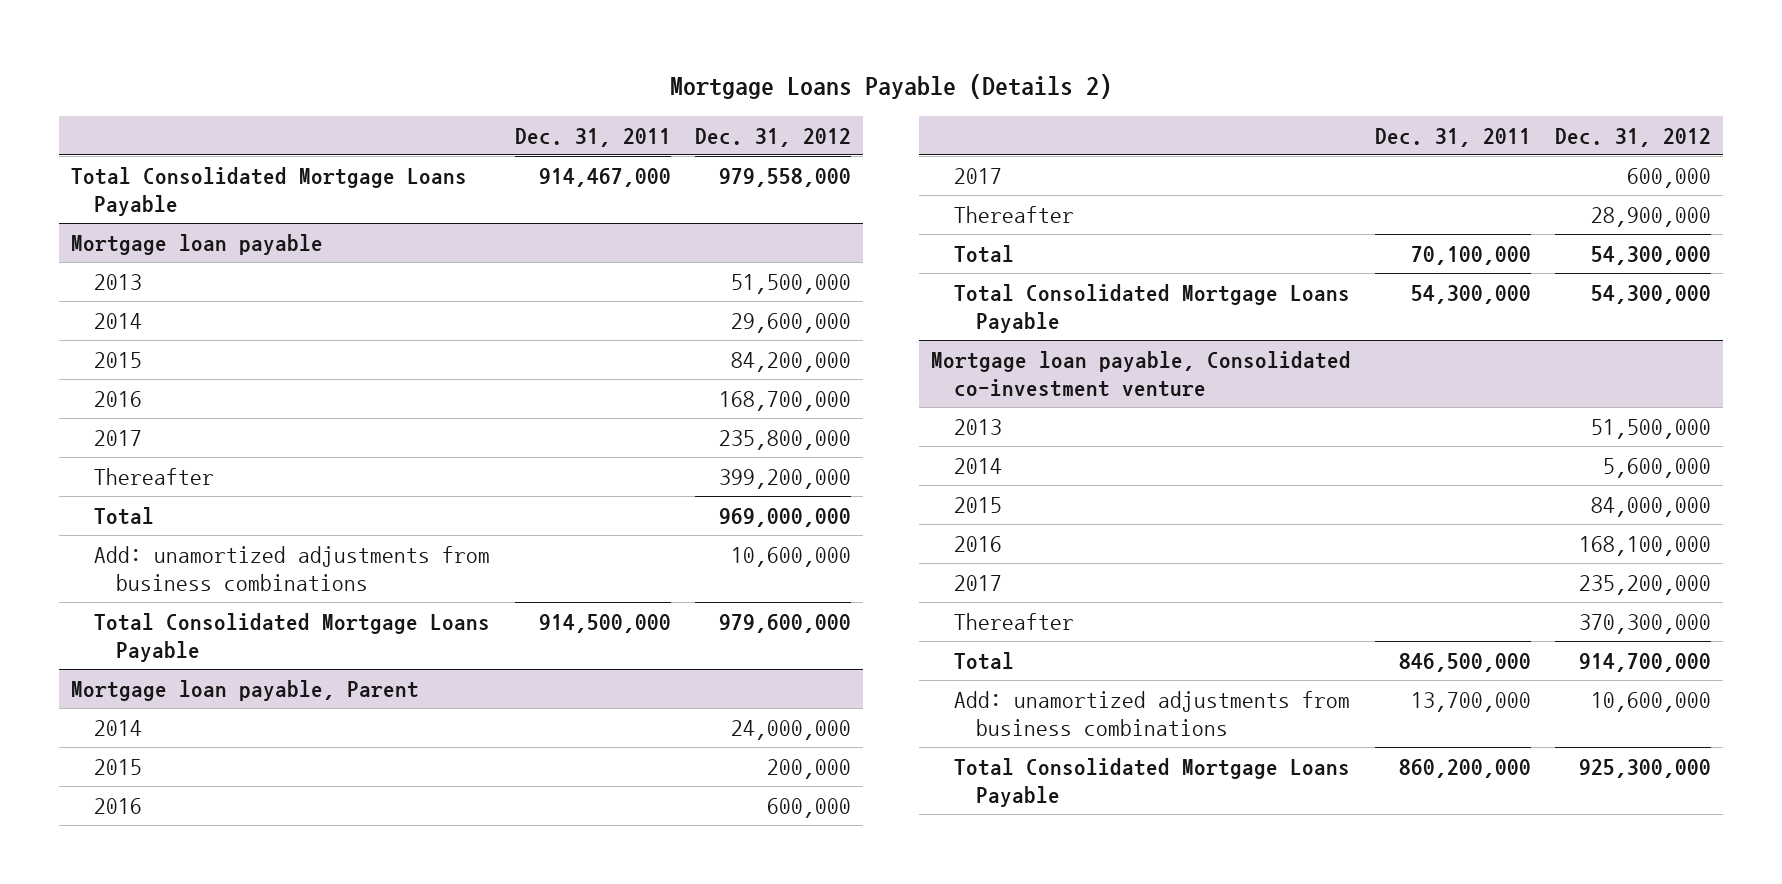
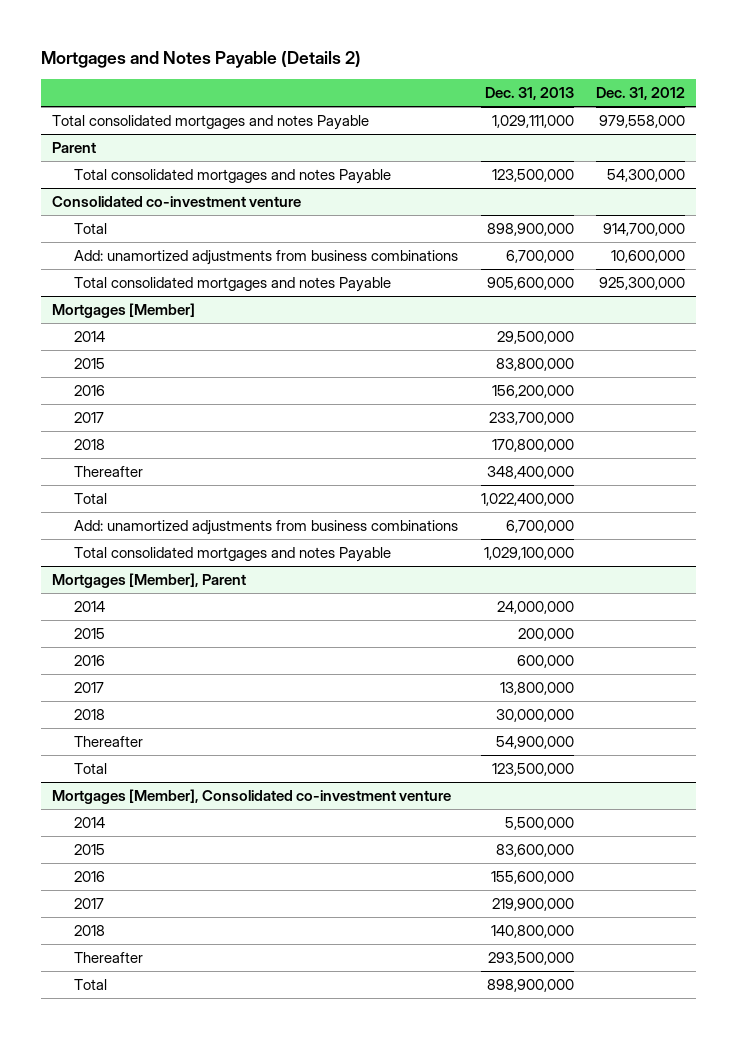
[669,73,1112,99] Mortgage Loans Payable (Details 2) -> [41,51,362,69] Mortgages and Notes Payable (Details 2)
[514,127,671,147] Dec. 31, 2011 -> none
none -> [484,87,574,101] Dec. 31, 2013
[70,233,323,255] Mortgage loan payable -> none
[93,273,142,290] 2013 -> none
[93,312,142,329] 2014 -> none
[93,351,142,368] 2015 -> none
[93,390,142,407] 2016 -> none
[93,429,142,446] 2017 -> none
[93,467,214,485] Thereafter -> none
[93,506,154,525] Total -> none
[93,545,490,591] Add: unamortized adjustments from business combinations -> none
[93,612,490,662] Total Consolidated Mortgage Loans Payable -> none
[93,719,142,736] 2014 -> none
[93,758,142,775] 2015 -> none
[93,797,142,814] 2016 -> none
[953,167,1002,184] 2017 -> none
[953,205,1074,223] Thereafter -> none
[953,244,1014,263] Total -> none
[953,418,1002,435] 2013 -> none
[953,457,1002,474] 2014 -> none
[953,496,1002,513] 2015 -> none
[953,535,1002,552] 2016 -> none
[953,574,1002,591] 2017 -> none
[953,612,1074,630] Thereafter -> none
[70,166,467,216] Total Consolidated Mortgage Loans Payable -> [52,115,370,131] Total consolidated mortgages and notes Payable
[70,679,419,701] Mortgage loan payable, Parent -> [52,142,97,154] Parent
[953,283,1350,333] Total Consolidated Mortgage Loans Payable -> [74,169,392,185] Total consolidated mortgages and notes Payable
[930,350,1351,397] Mortgage loan payable, Consolidated co-investment venture -> [52,196,302,208] Consolidated co-investment venture
[953,757,1350,807] Total Consolidated Mortgage Loans Payable -> [74,277,392,293] Total consolidated mortgages and notes Payable
none -> [52,303,196,319] Mortgages [Member]
none -> [74,331,106,343] 2014
none -> [74,358,106,370] 2015
none -> [74,385,106,397] 2016
none -> [74,412,105,424] 2017
none -> [74,439,106,451] 2018
none -> [74,466,144,478] Thereafter
none -> [74,493,108,505] Total
none -> [74,520,459,536] Add: unamortized adjustments from business combinations
none -> [74,547,392,563] Total consolidated mortgages and notes Payable
none -> [52,573,247,589] Mortgages [Member], Parent
none -> [74,601,106,613] 2014
none -> [74,628,106,640] 2015
none -> [74,655,106,667] 2016
none -> [74,682,105,694] 2017
none -> [74,709,106,721] 2018
none -> [74,736,144,748] Thereafter
none -> [74,763,108,775] Total
none -> [52,789,452,805] Mortgages [Member], Consolidated co-investment venture
none -> [74,817,106,829] 2014
none -> [74,844,106,856] 2015
none -> [74,871,106,883] 2016
none -> [74,898,105,910] 2017
none -> [74,925,106,937] 2018
none -> [74,952,144,964] Thereafter
none -> [74,979,108,991] Total

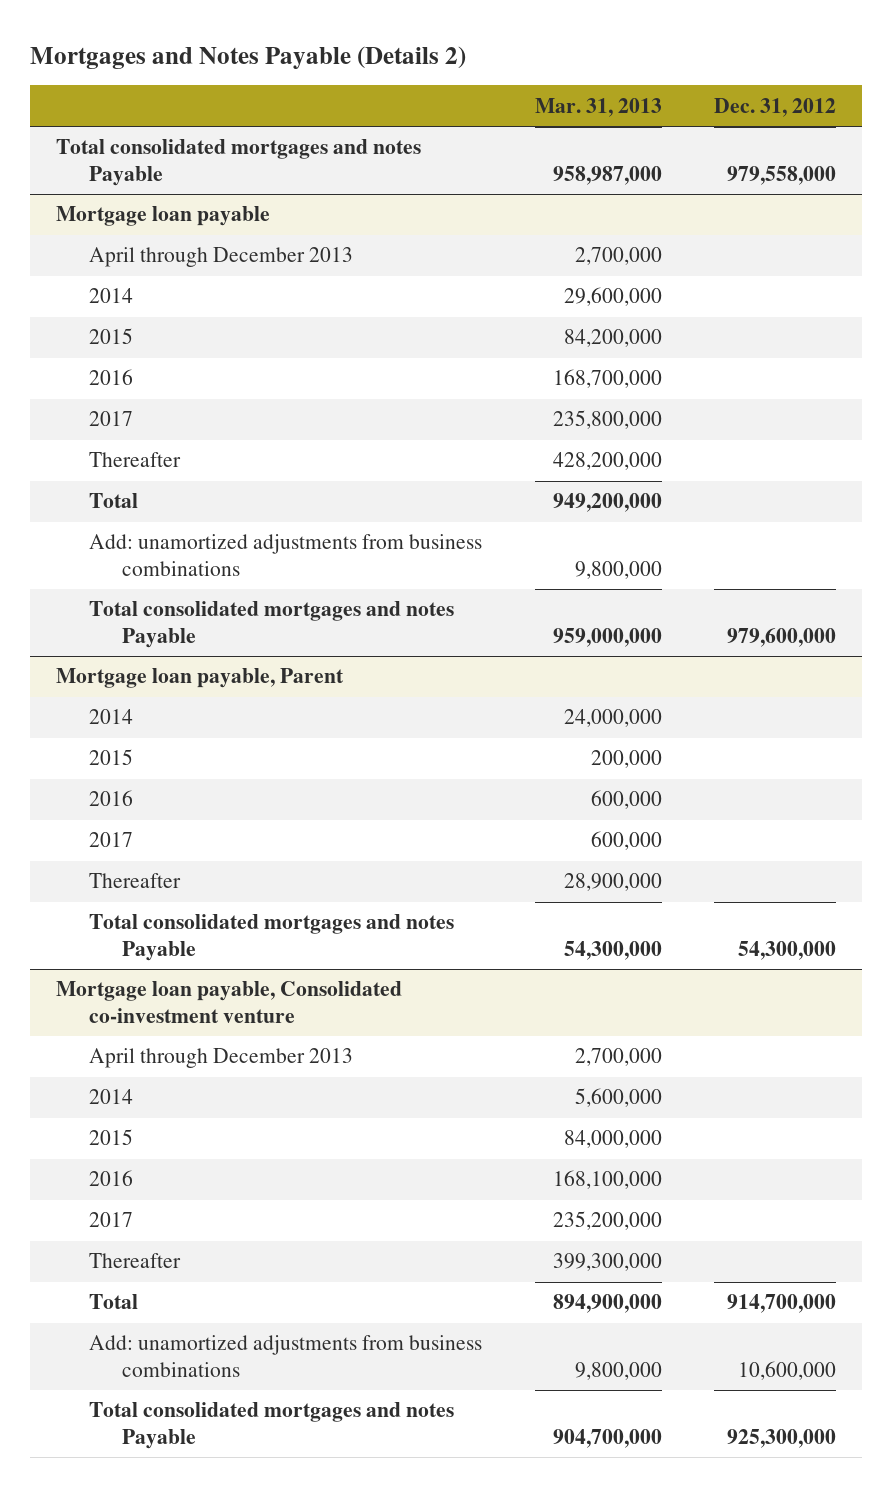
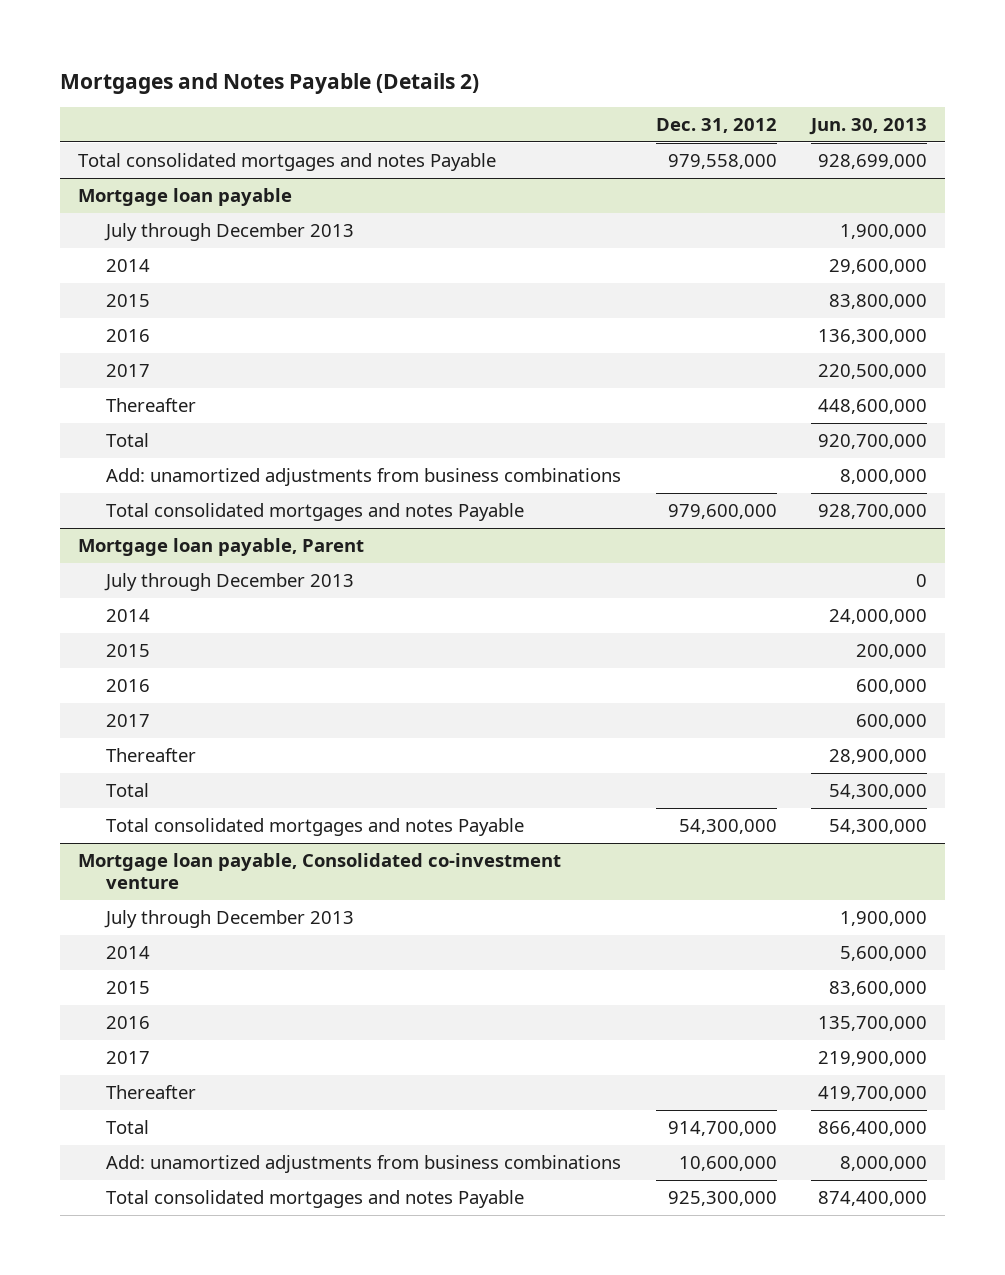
[534,97,662,117] Mar. 31, 2013 -> none
none -> [809,118,928,136] Jun. 30, 2013
[89,247,354,268] April through December 2013 -> [103,222,354,241] July through December 2013
none -> [103,572,354,591] July through December 2013
none -> [105,782,149,797] Total
[89,1048,354,1069] April through December 2013 -> [103,909,354,928] July through December 2013

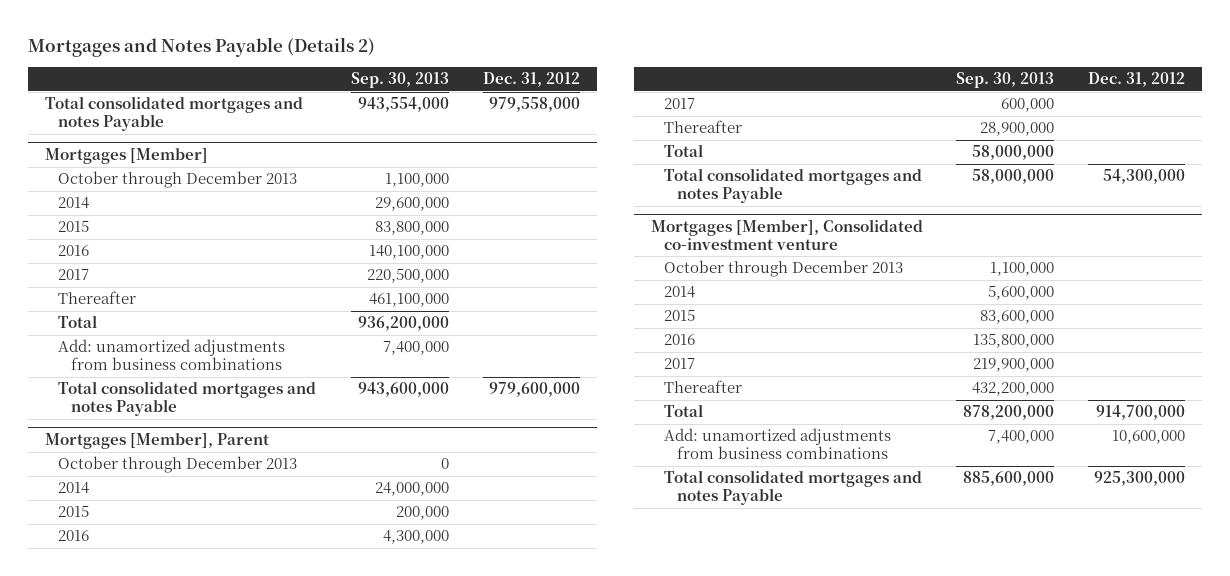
[809,118,928,136] Jun. 30, 2013 -> none
none -> [351,72,450,89] Sep. 30, 2013
[77,187,292,206] Mortgage loan payable -> [45,148,209,165] Mortgages [Member]
[103,222,354,241] July through December 2013 -> [58,171,298,189] October through December 2013
[77,537,364,556] Mortgage loan payable, Parent -> [45,433,270,450] Mortgages [Member], Parent
[103,572,354,591] July through December 2013 -> [58,456,298,474] October through December 2013
[77,852,561,890] Mortgage loan payable, Consolidated co-investment venture -> [650,219,923,250] Mortgages [Member], Consolidated co-investment venture
[103,909,354,928] July through December 2013 -> [663,260,903,278] October through December 2013

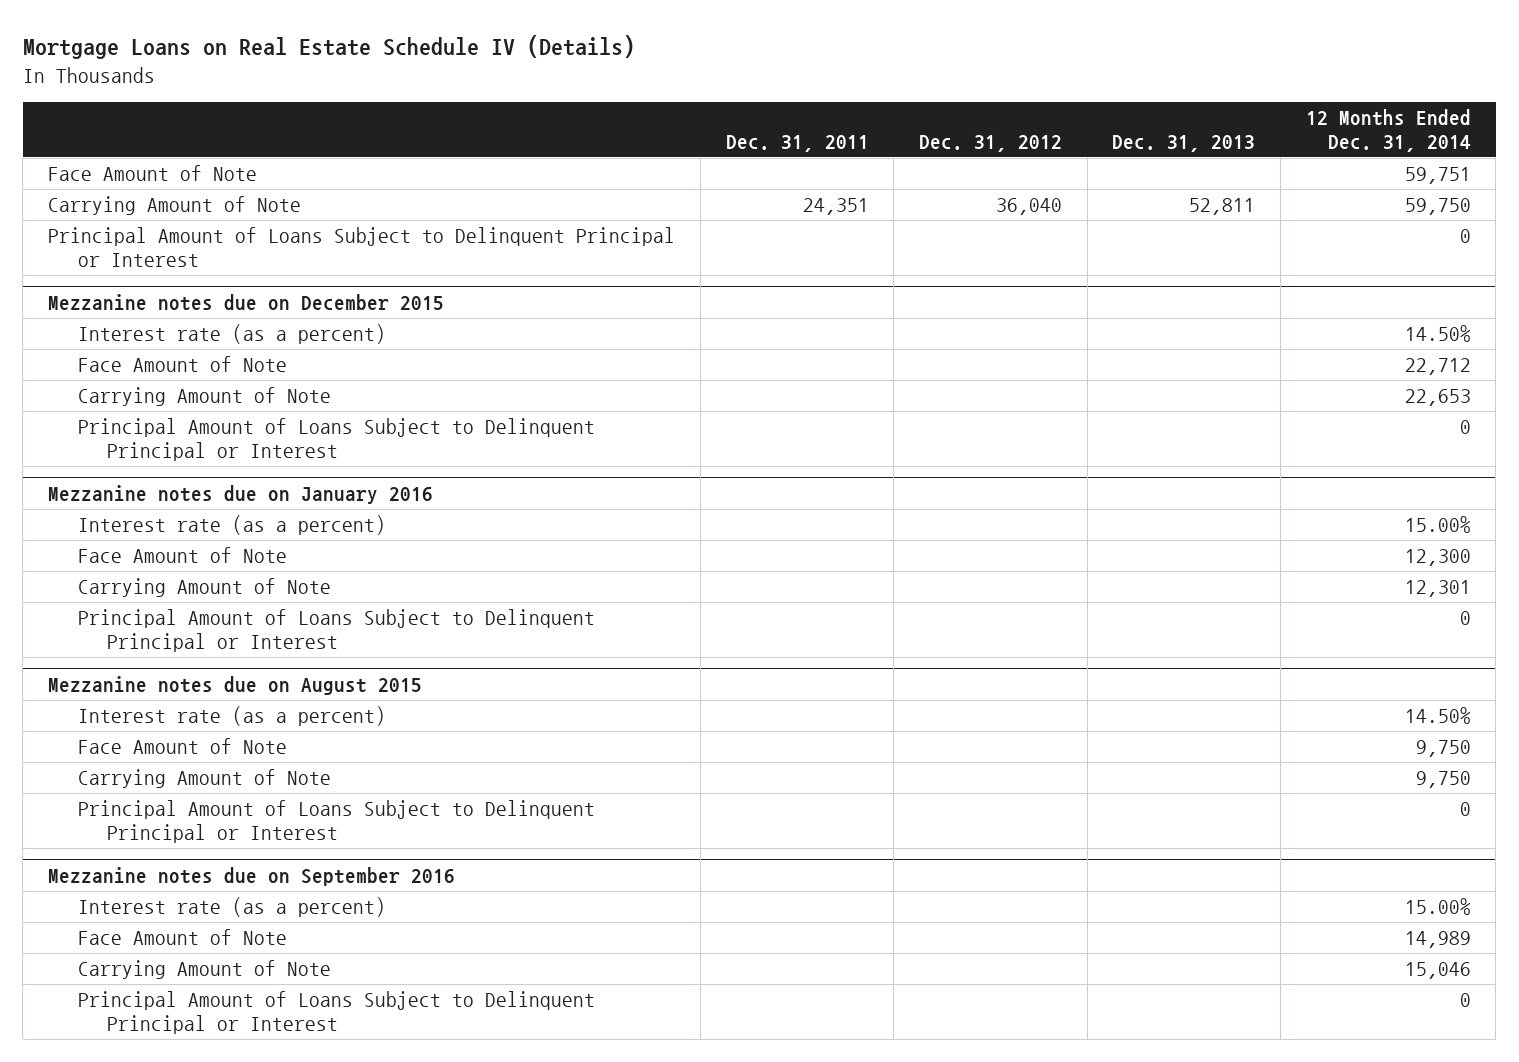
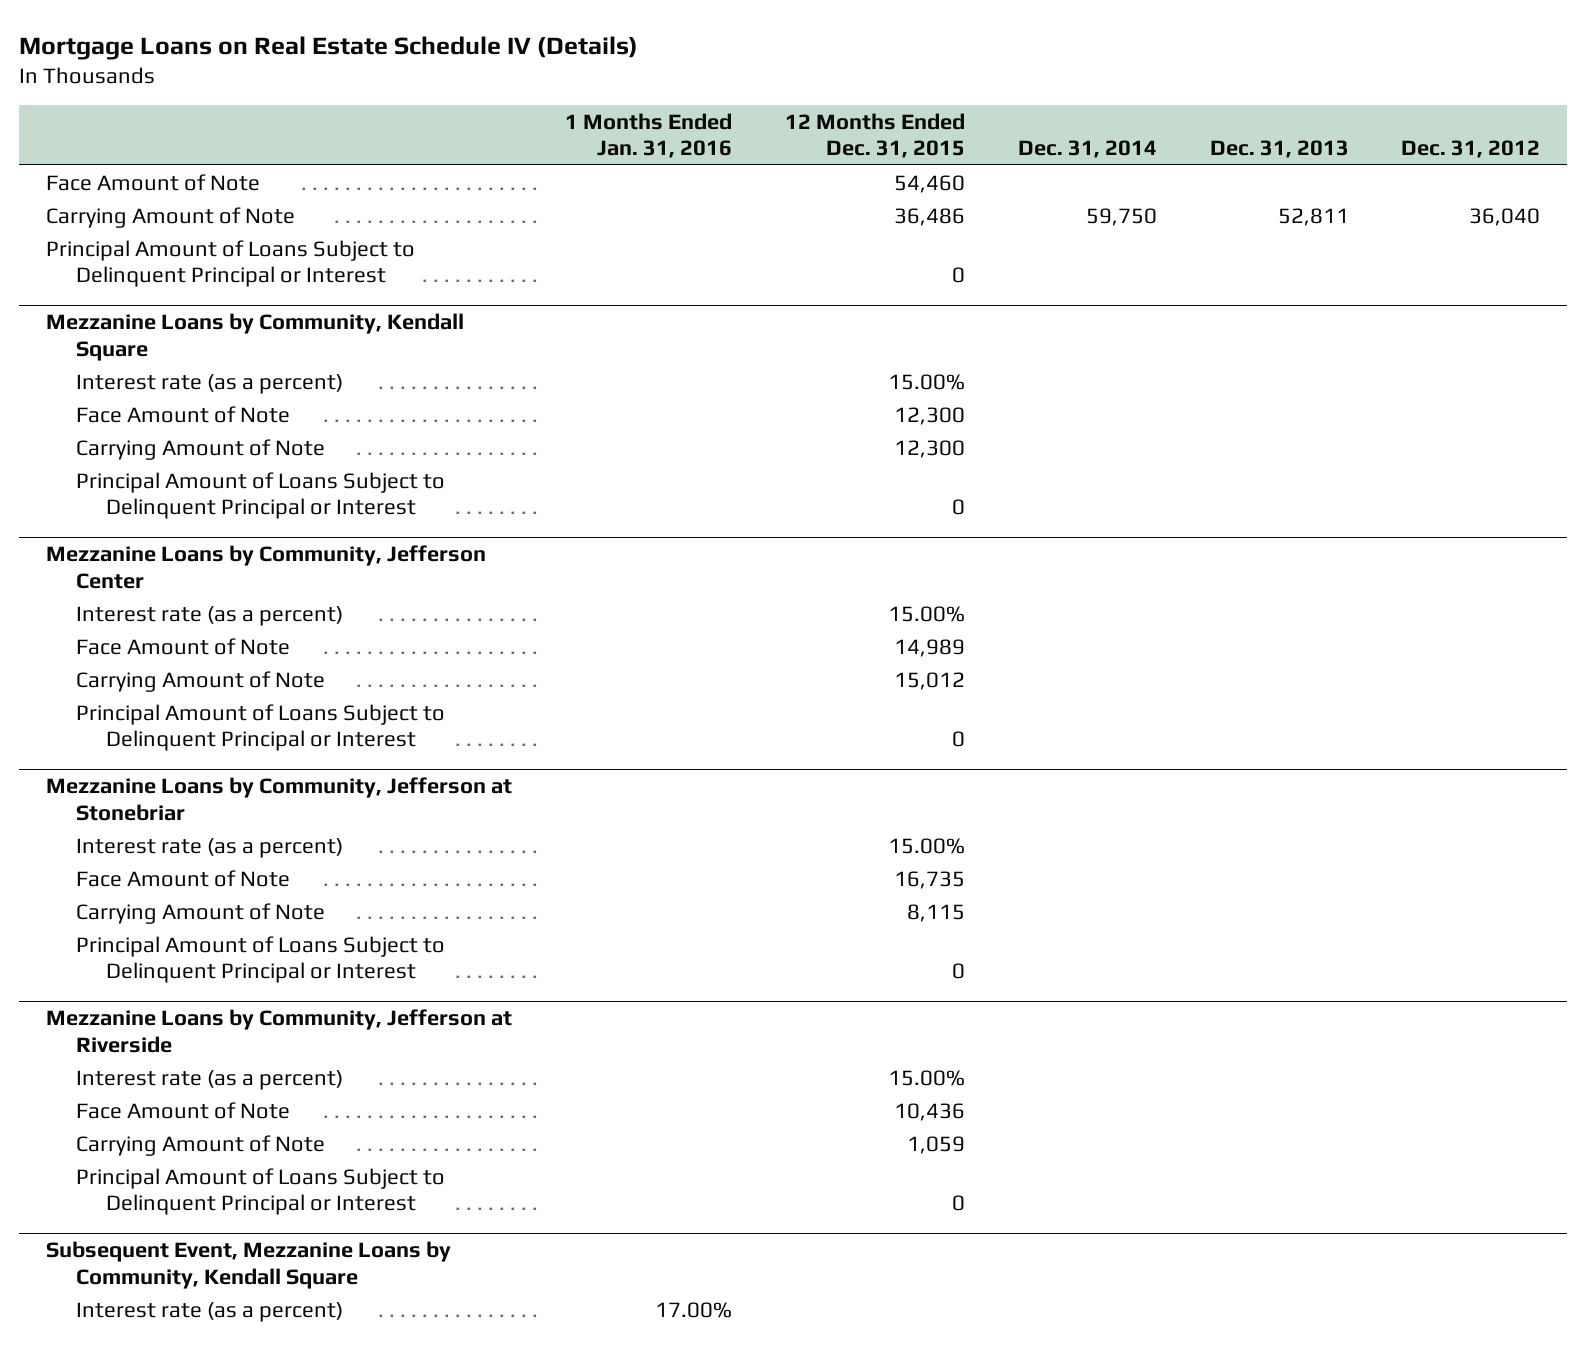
[725,134,869,152] Dec. 31, 2011 -> none
[1305,108,1471,152] 12 Months Ended Dec. 31, 2014 -> none
none -> [564,112,732,159] 1 Months Ended Jan. 31, 2016
none -> [784,112,965,159] 12 Months Ended Dec. 31, 2015
none -> [1017,140,1157,159] Dec. 31, 2014
[48,293,445,311] Mezzanine notes due on December 2015 -> [45,313,464,361] Mezzanine Loans by Community, Kendall Square
[48,484,434,504] Mezzanine notes due on January 2016 -> [45,545,486,589] Mezzanine Loans by Community, Jefferson Center
[48,675,423,695] Mezzanine notes due on August 2015 -> [45,777,512,821] Mezzanine Loans by Community, Jefferson at Stonebriar
[48,866,456,886] Mezzanine notes due on September 2016 -> [45,1009,512,1053] Mezzanine Loans by Community, Jefferson at Riverside
none -> [45,1241,451,1289] Subsequent Event, Mezzanine Loans by Community, Kendall Square
none -> [75,1301,343,1322] Interest rate (as a percent)

